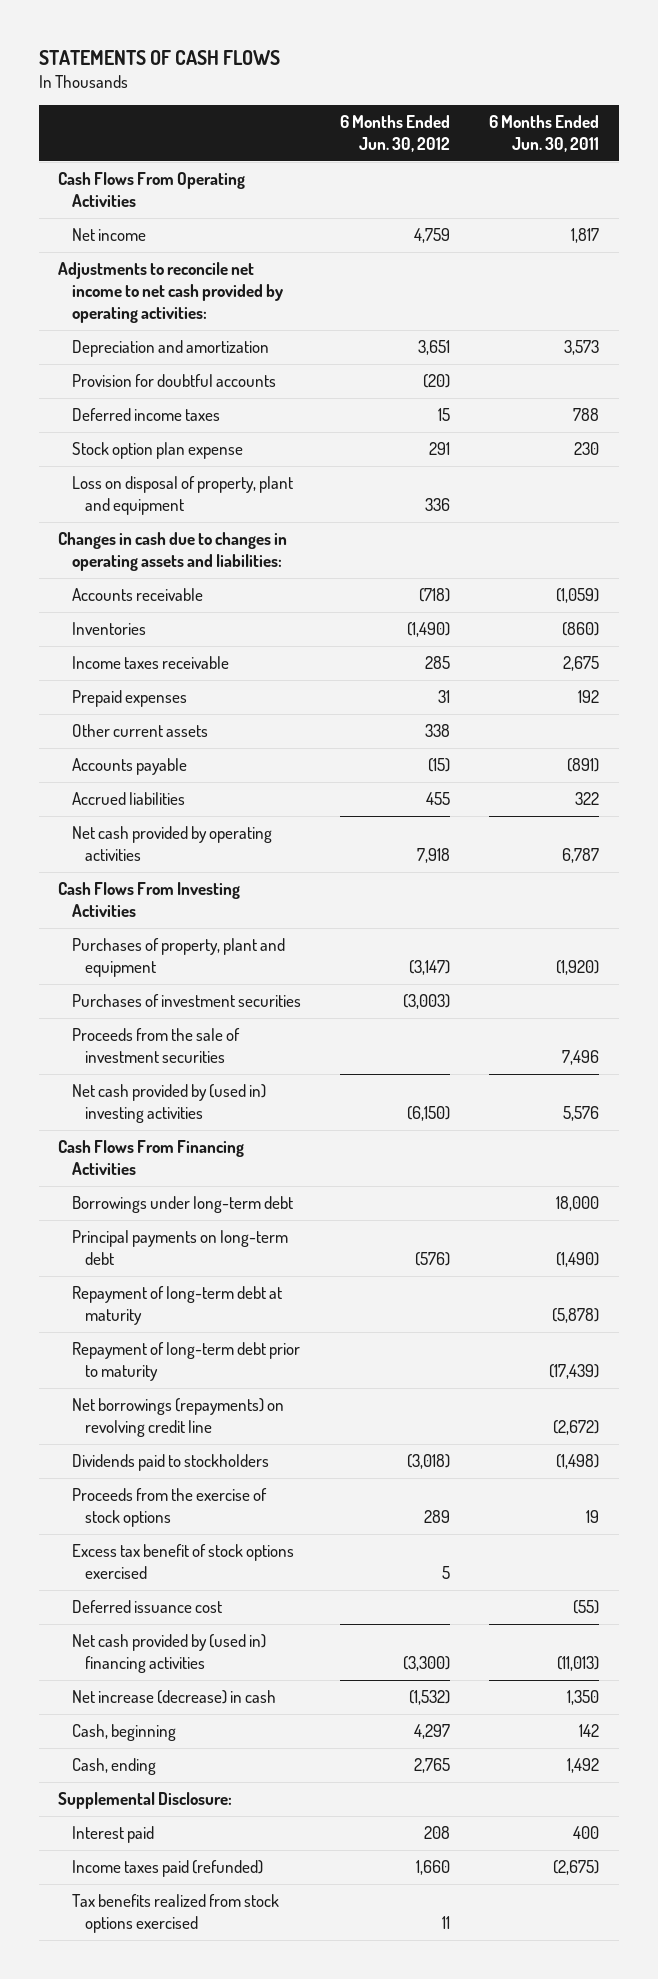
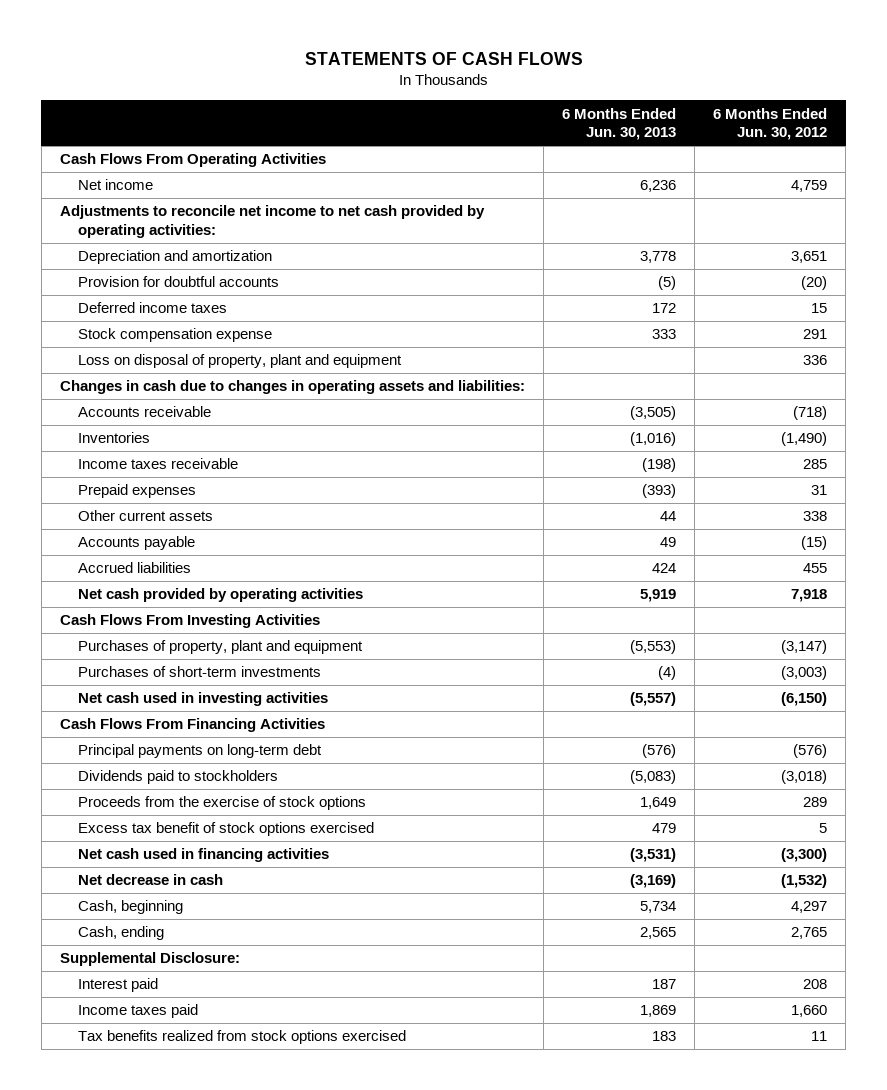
[489,115,600,153] 6 Months Ended Jun. 30, 2011 -> none
none -> [562,107,677,141] 6 Months Ended Jun. 30, 2013
[71,441,243,459] Stock option plan expense -> [77,328,272,343] Stock compensation expense
[71,1027,240,1064] Proceeds from the sale of investment securities -> none
[71,993,301,1007] Purchases of investment securities -> [77,666,321,678] Purchases of short-term investments
[71,1083,266,1124] Net cash provided by (used in) investing activities -> [77,692,328,707] Net cash used in investing activities
[71,1195,293,1213] Borrowings under long-term debt -> none
[71,1285,282,1326] Repayment of long-term debt at maturity -> none
[71,1341,300,1382] Repayment of long-term debt prior to maturity -> none
[71,1397,284,1438] Net borrowings (repayments) on revolving credit line -> none
[71,1599,222,1613] Deferred issuance cost -> none
[71,1633,266,1674] Net cash provided by (used in) financing activities -> [77,848,329,863] Net cash used in financing activities
[71,1689,276,1704] Net increase (decrease) in cash -> [77,874,223,886] Net decrease in cash
[71,1859,263,1877] Income taxes paid (refunded) -> [77,1004,198,1019] Income taxes paid

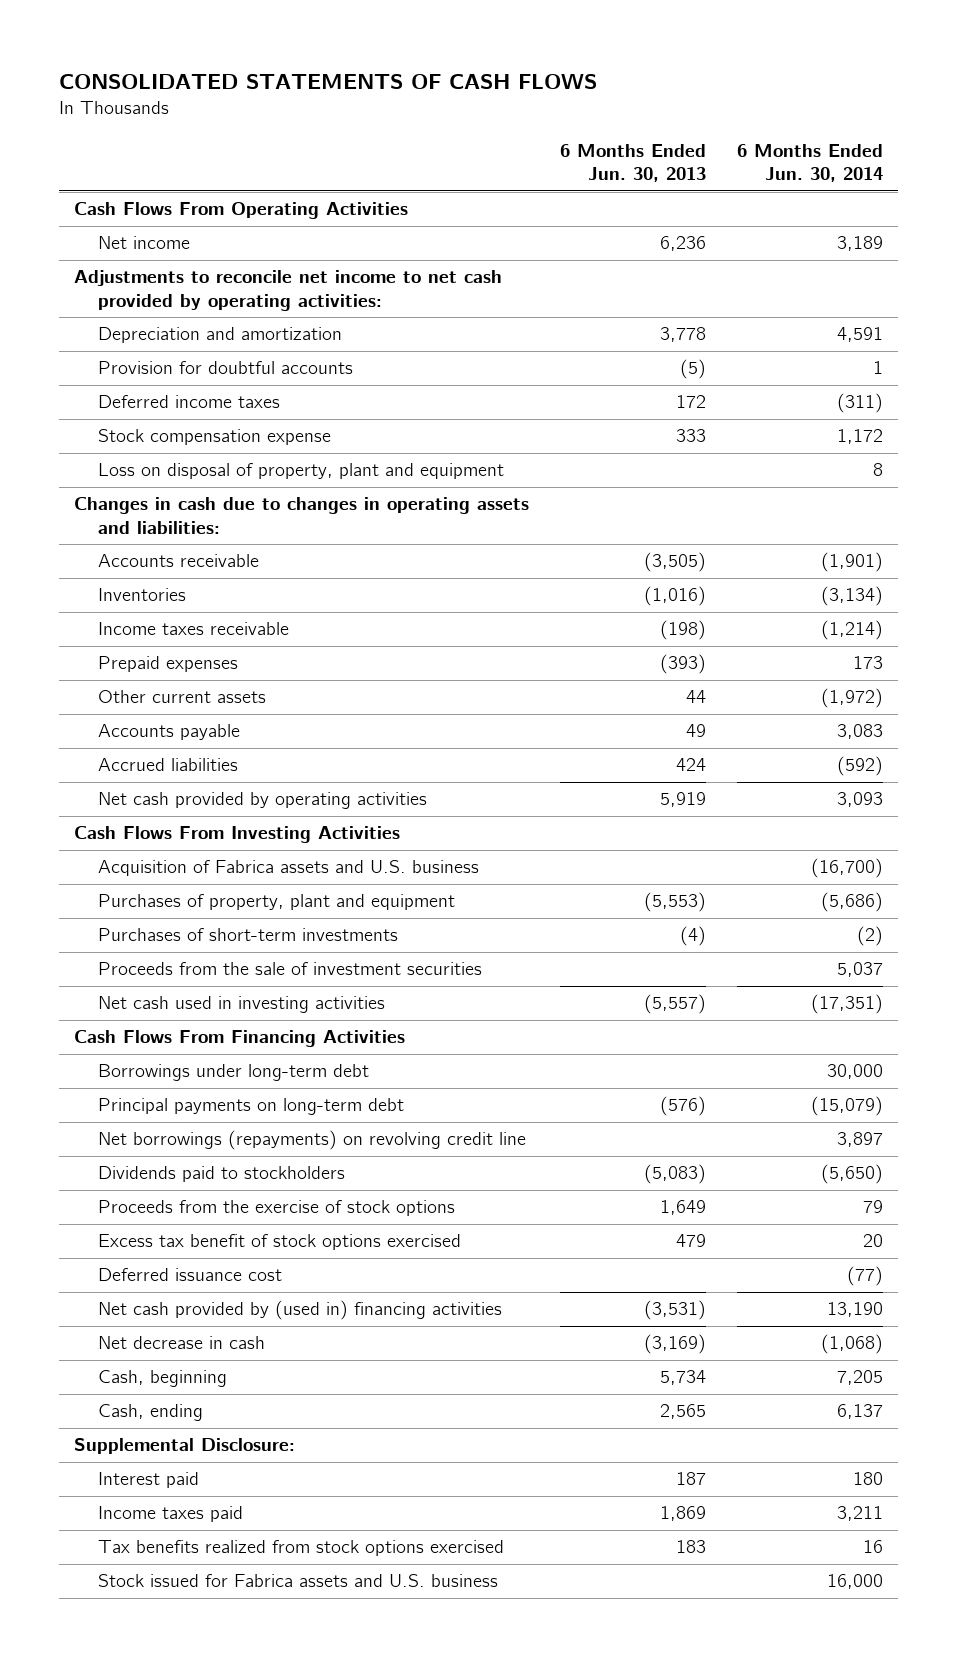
[304,51,583,65] STATEMENTS OF CASH FLOWS -> [58,73,597,89] CONSOLIDATED STATEMENTS OF CASH FLOWS
[713,107,828,141] 6 Months Ended Jun. 30, 2012 -> none
none -> [736,143,883,183] 6 Months Ended Jun. 30, 2014
none -> [98,860,480,877] Acquisition of Fabrica assets and U.S. business
none -> [98,962,483,976] Proceeds from the sale of investment securities
none -> [98,1064,370,1082] Borrowings under long-term debt
none -> [98,1130,527,1151] Net borrowings (repayments) on revolving credit line
none -> [98,1268,283,1282] Deferred issuance cost
[77,848,329,863] Net cash used in financing activities -> [98,1300,503,1321] Net cash provided by (used in) financing activities
none -> [98,1574,499,1588] Stock issued for Fabrica assets and U.S. business

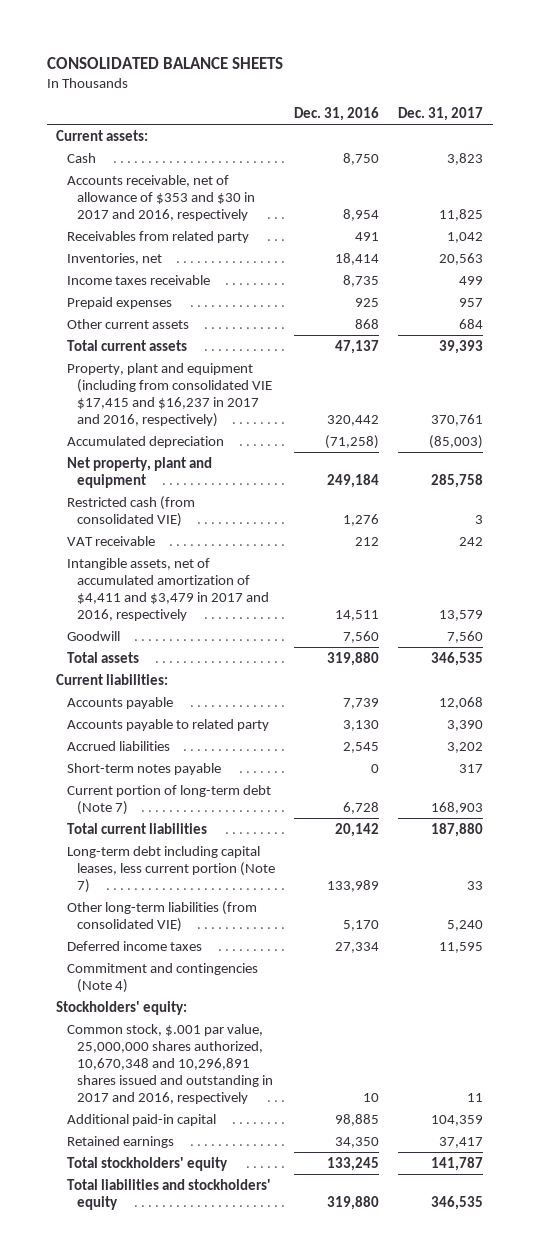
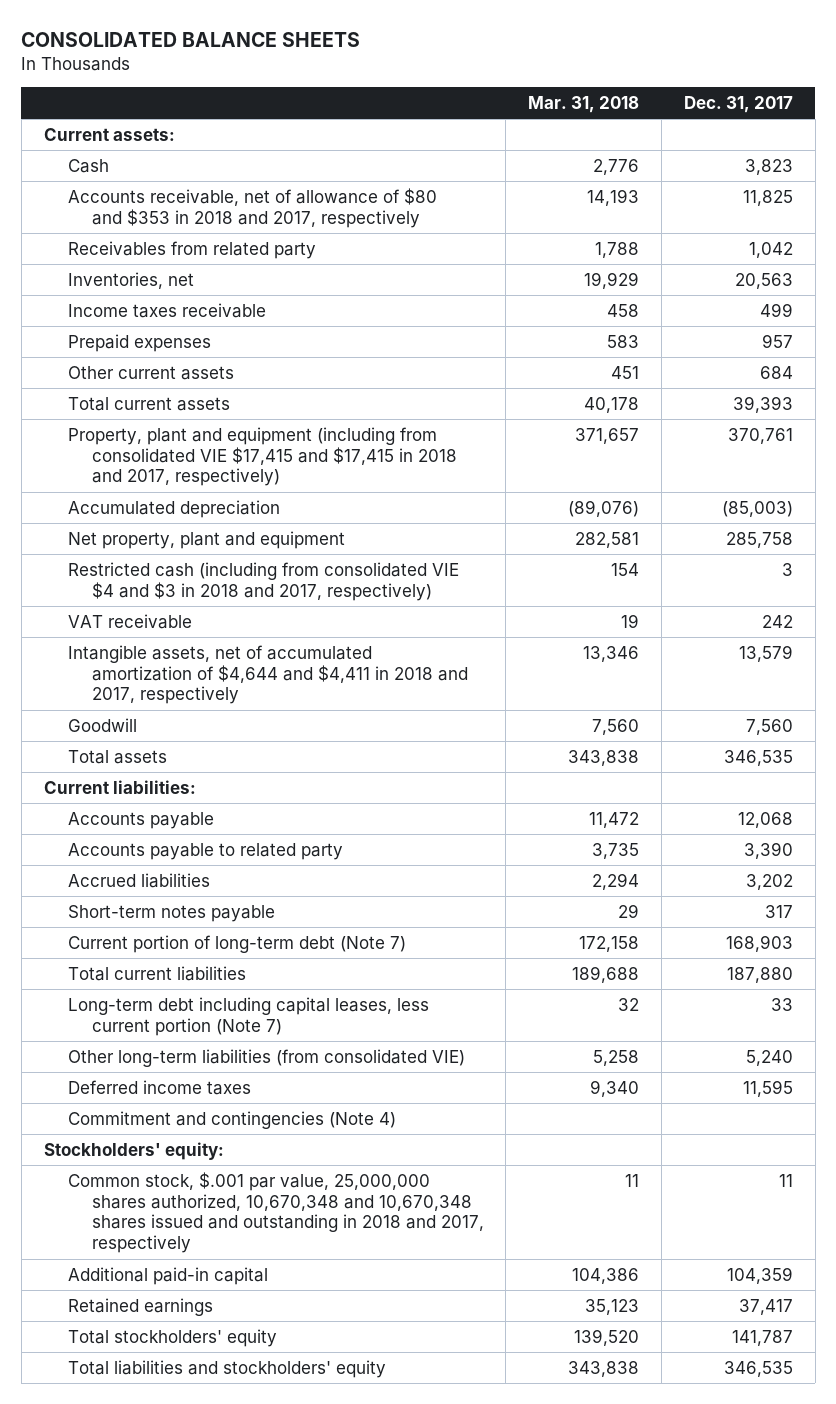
[294,107,380,122] Dec. 31, 2016 -> none
none -> [528,95,640,113] Mar. 31, 2018
[66,174,256,221] Accounts receivable, net of allowance of $353 and $30 in 2017 and 2016, respectively -> [67,187,437,228] Accounts receivable, net of allowance of $80 and $353 in 2018 and 2017, respectively
[66,362,273,427] Property, plant and equipment (including from consolidated VIE $17,415 and $16,237 in 2017 and 2016, respectively) -> [67,426,457,487] Property, plant and equipment (including from consolidated VIE $17,415 and $17,415 in 2018 and 2017, respectively)
[66,495,195,527] Restricted cash (from consolidated VIE) -> [67,561,459,601] Restricted cash (including from consolidated VIE $4 and $3 in 2018 and 2017, respectively)
[66,557,270,621] Intangible assets, net of accumulated amortization of $4,411 and $3,479 in 2017 and 2016, respectively -> [67,644,468,705] Intangible assets, net of accumulated amortization of $4,644 and $4,411 in 2018 and 2017, respectively
[66,1023,274,1105] Common stock, $.001 par value, 25,000,000 shares authorized, 10,670,348 and 10,296,891 shares issued and outstanding in 2017 and 2016, respectively -> [67,1171,484,1253] Common stock, $.001 par value, 25,000,000 shares authorized, 10,670,348 and 10,670,348 shares issued and outstanding in 2018 and 2017, respectively

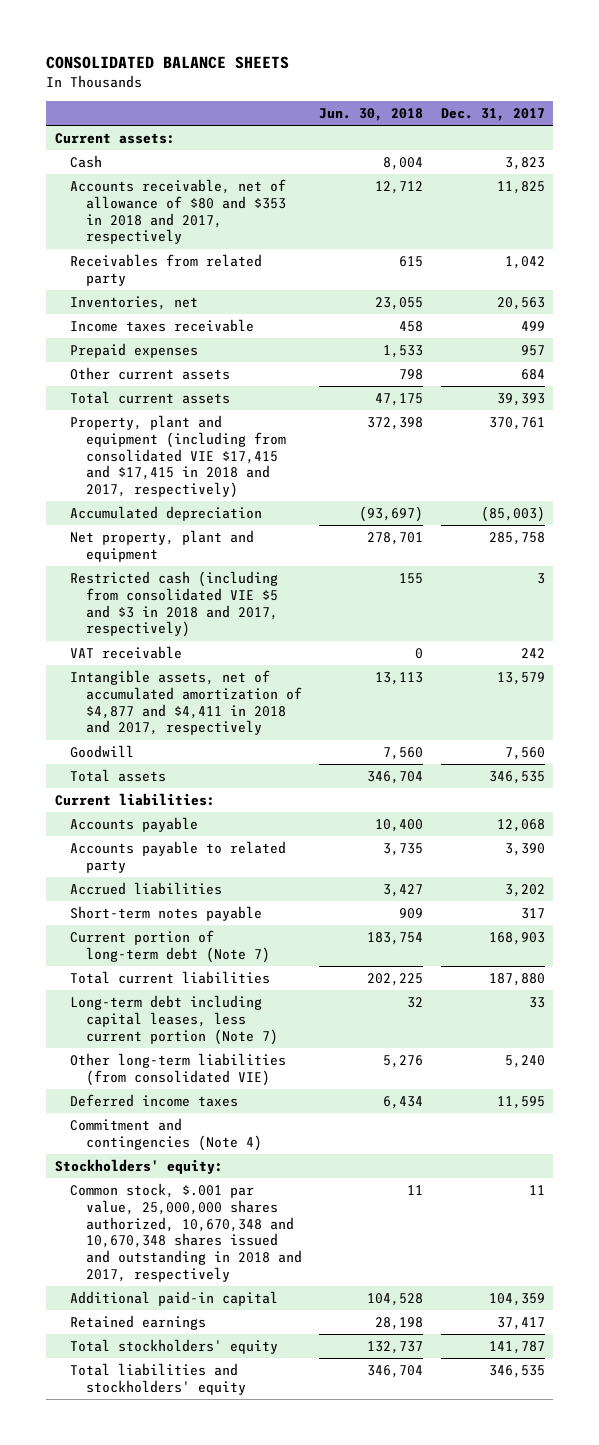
[528,95,640,113] Mar. 31, 2018 -> none
none -> [319,107,424,121] Jun. 30, 2018
[67,561,459,601] Restricted cash (including from consolidated VIE $4 and $3 in 2018 and 2017, respectively) -> [70,571,279,638] Restricted cash (including from consolidated VIE $5 and $3 in 2018 and 2017, respectively)
[67,644,468,705] Intangible assets, net of accumulated amortization of $4,644 and $4,411 in 2018 and 2017, respectively -> [70,670,303,736] Intangible assets, net of accumulated amortization of $4,877 and $4,411 in 2018 and 2017, respectively

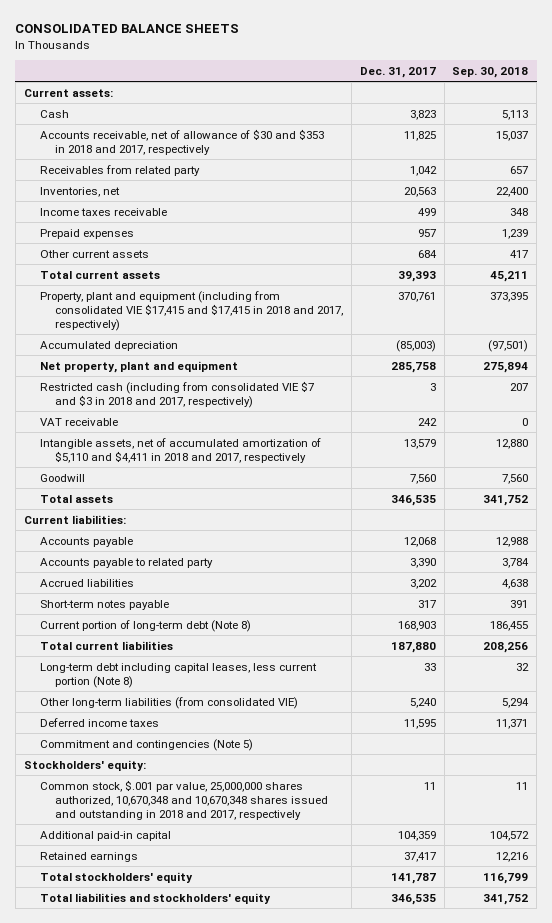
[319,107,424,121] Jun. 30, 2018 -> none
none -> [452,66,529,78] Sep. 30, 2018
[70,179,287,245] Accounts receivable, net of allowance of $80 and $353 in 2018 and 2017, respectively -> [39,128,324,155] Accounts receivable, net of allowance of $30 and $353 in 2018 and 2017, respectively
[70,571,279,638] Restricted cash (including from consolidated VIE $5 and $3 in 2018 and 2017, respectively) -> [39,380,314,408] Restricted cash (including from consolidated VIE $7 and $3 in 2018 and 2017, respectively)
[70,670,303,736] Intangible assets, net of accumulated amortization of $4,877 and $4,411 in 2018 and 2017, respectively -> [39,437,321,463] Intangible assets, net of accumulated amortization of $5,110 and $4,411 in 2018 and 2017, respectively
[70,930,271,963] Current portion of long-term debt (Note 7) -> [39,619,251,632] Current portion of long-term debt (Note 8)
[70,995,279,1045] Long-term debt including capital leases, less current portion (Note 7) -> [39,662,317,688] Long-term debt including capital leases, less current portion (Note 8)
[70,1118,263,1151] Commitment and contingencies (Note 4) -> [39,738,253,751] Commitment and contingencies (Note 5)

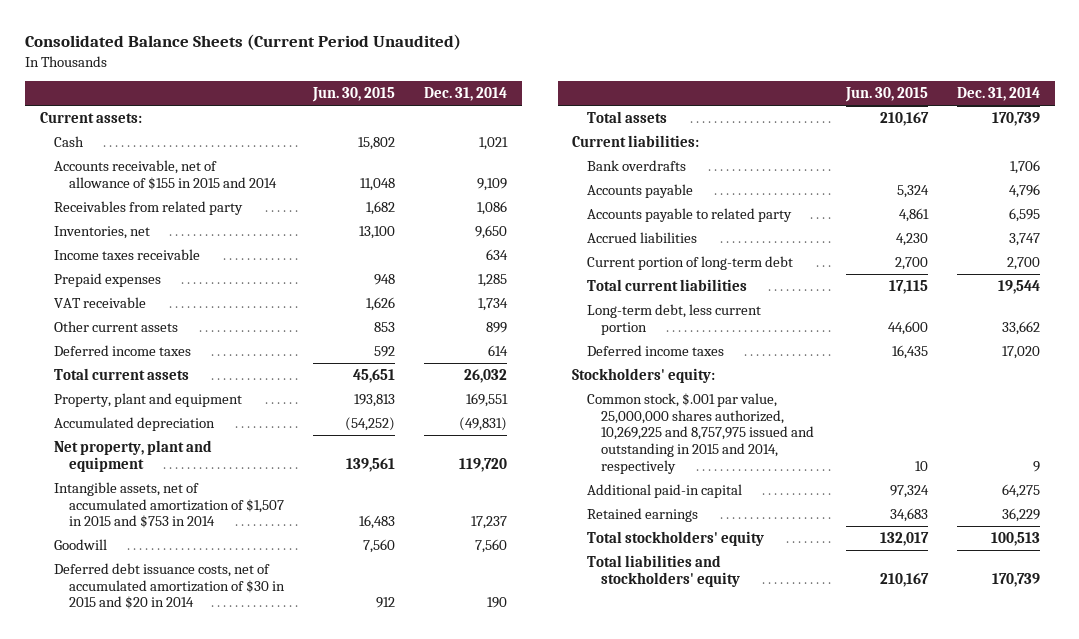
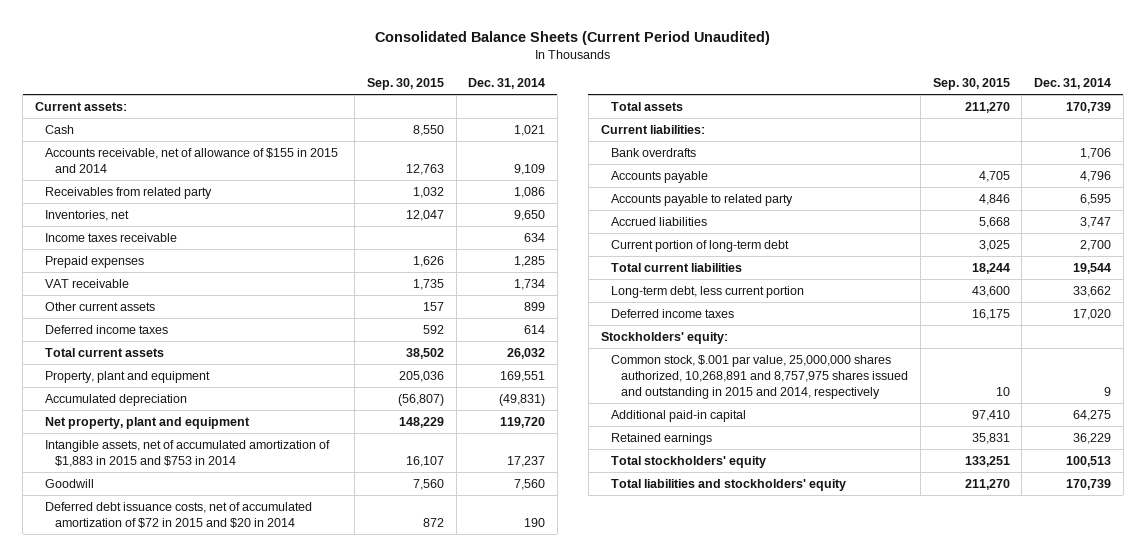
[311,87,395,103] Jun. 30, 2015 -> none
none -> [366,78,444,91] Sep. 30, 2015
[54,481,284,529] Intangible assets, net of accumulated amortization of $1,507 in 2015 and $753 in 2014 -> [45,439,331,467] Intangible assets, net of accumulated amortization of $1,883 in 2015 and $753 in 2014
[54,562,285,610] Deferred debt issuance costs, net of accumulated amortization of $30 in 2015 and $20 in 2014 -> [45,501,313,528] Deferred debt issuance costs, net of accumulated amortization of $72 in 2015 and $20 in 2014
[586,392,815,474] Common stock, $.001 par value, 25,000,000 shares authorized, 10,269,225 and 8,757,975 issued and outstanding in 2015 and 2014, respectively -> [611,354,909,399] Common stock, $.001 par value, 25,000,000 shares authorized, 10,268,891 and 8,757,975 shares issued and outstanding in 2015 and 2014, respectively

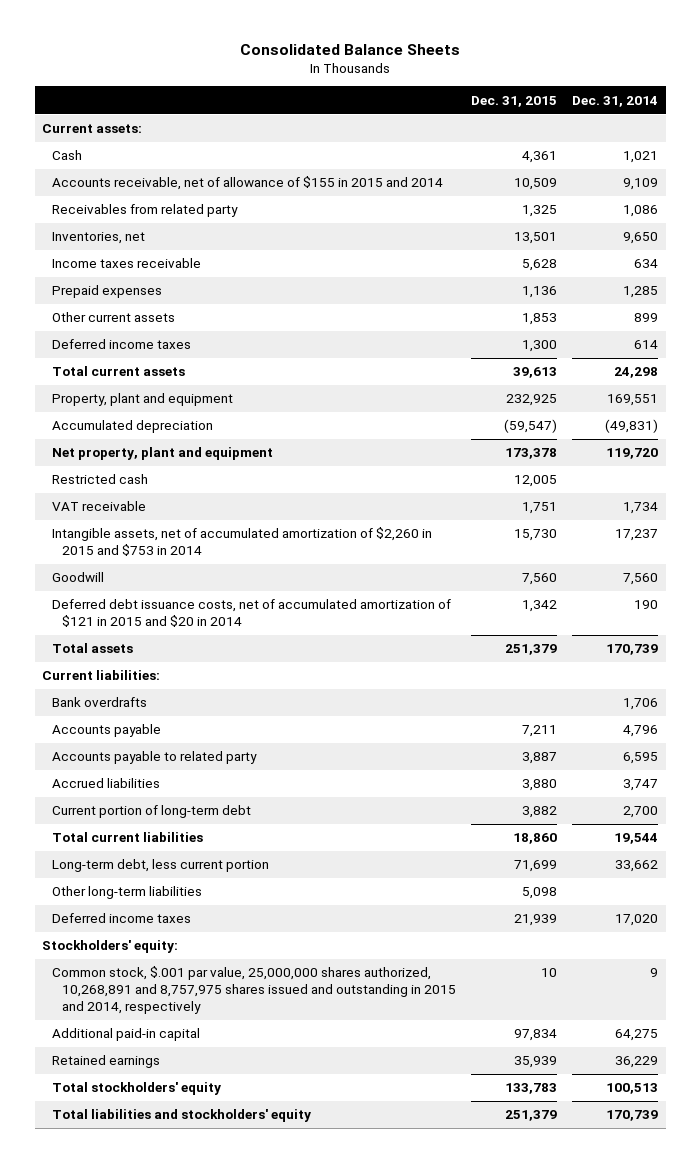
[374,30,770,45] Consolidated Balance Sheets (Current Period Unaudited) -> [240,44,461,56] Consolidated Balance Sheets
[366,78,444,91] Sep. 30, 2015 -> none
none -> [471,95,558,107] Dec. 31, 2015
[507,347,546,359] 26,032 -> [614,367,659,379] 24,298
none -> [52,474,149,485] Restricted cash
[45,278,130,288] VAT receivable -> [52,501,147,512] VAT receivable
[45,439,331,467] Intangible assets, net of accumulated amortization of $1,883 in 2015 and $753 in 2014 -> [52,527,433,557] Intangible assets, net of accumulated amortization of $2,260 in 2015 and $753 in 2014
[45,501,313,528] Deferred debt issuance costs, net of accumulated amortization of $72 in 2015 and $20 in 2014 -> [52,599,452,628] Deferred debt issuance costs, net of accumulated amortization of $121 in 2015 and $20 in 2014
none -> [52,886,203,900] Other long-term liabilities

